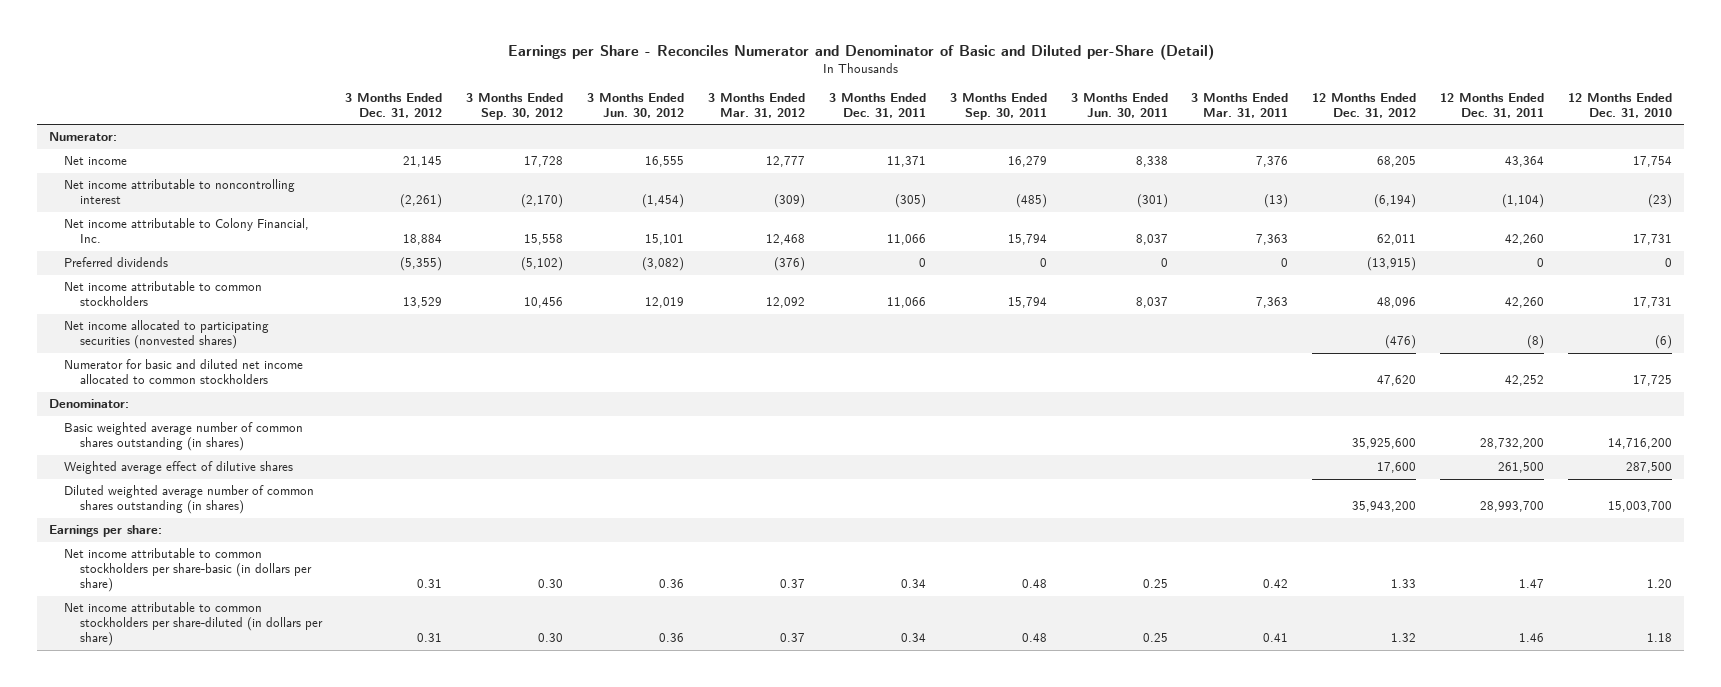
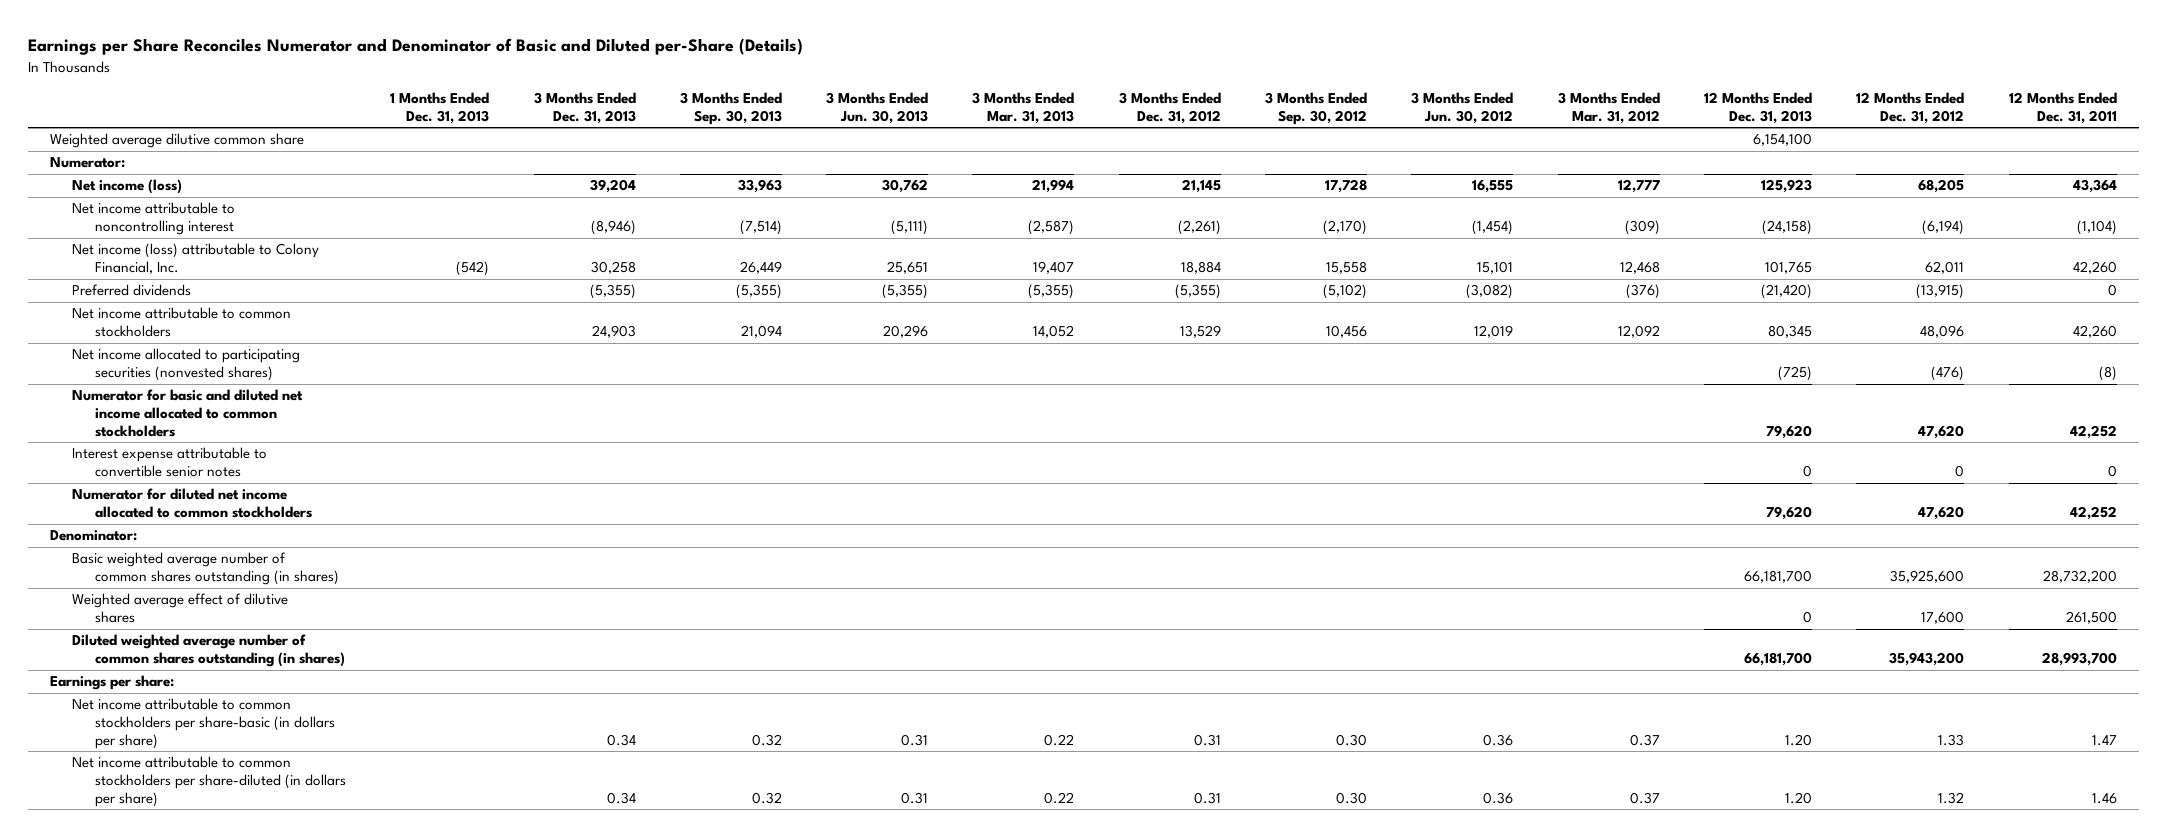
[507,44,1214,61] Earnings per Share - Reconciles Numerator and Denominator of Basic and Diluted per-Share (Detail) -> [27,38,803,56] Earnings per Share Reconciles Numerator and Denominator of Basic and Diluted per-Share (Details)
[828,92,926,118] 3 Months Ended Dec. 31, 2011 -> none
[949,92,1047,120] 3 Months Ended Sep. 30, 2011 -> none
[1070,92,1168,118] 3 Months Ended Jun. 30, 2011 -> none
[1191,92,1289,118] 3 Months Ended Mar. 31, 2011 -> none
[1568,92,1673,118] 12 Months Ended Dec. 31, 2010 -> none
none -> [390,92,490,124] 1 Months Ended Dec. 31, 2013
none -> [533,92,636,124] 3 Months Ended Dec. 31, 2013
none -> [679,92,782,125] 3 Months Ended Sep. 30, 2013
none -> [826,92,929,124] 3 Months Ended Jun. 30, 2013
none -> [972,92,1075,124] 3 Months Ended Mar. 31, 2013
none -> [1704,92,1813,124] 12 Months Ended Dec. 31, 2013
none -> [49,133,304,149] Weighted average dilutive common share
[64,156,128,166] Net income -> [72,179,183,195] Net income (loss)
[64,218,310,244] Net income attributable to Colony Financial, Inc. -> [72,243,320,275] Net income (loss) attributable to Colony Financial, Inc.
none -> [72,447,268,478] Interest expense attributable to convertible senior notes
none -> [72,488,312,519] Numerator for diluted net income allocated to common stockholders

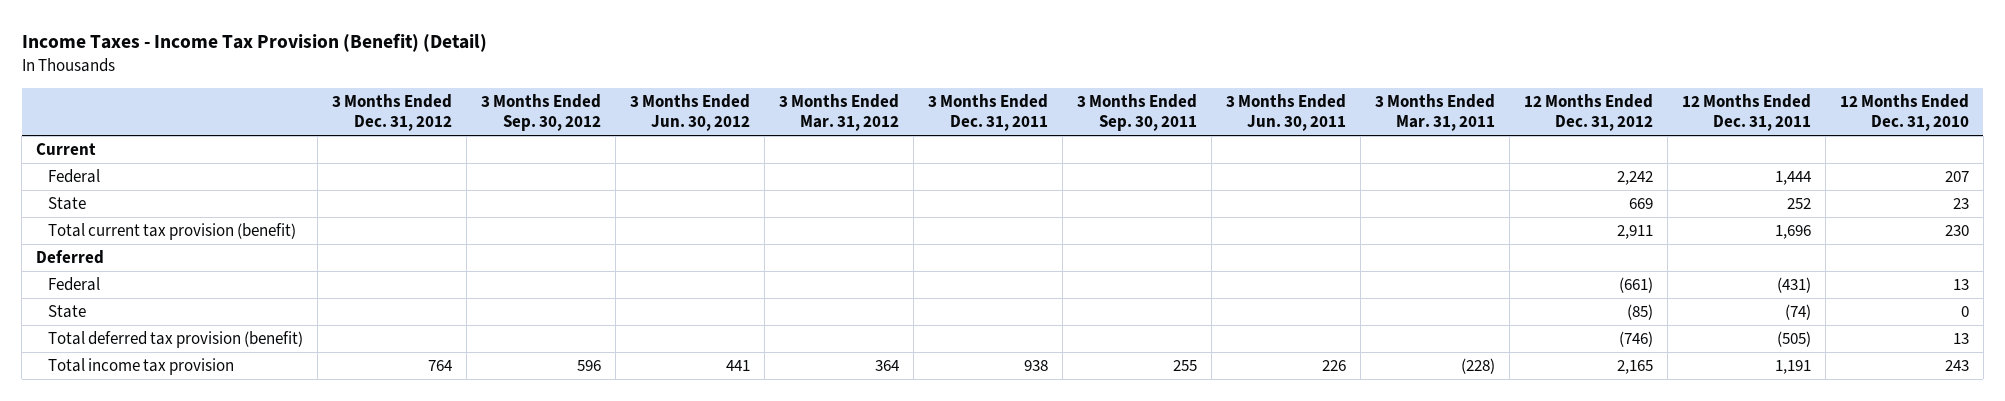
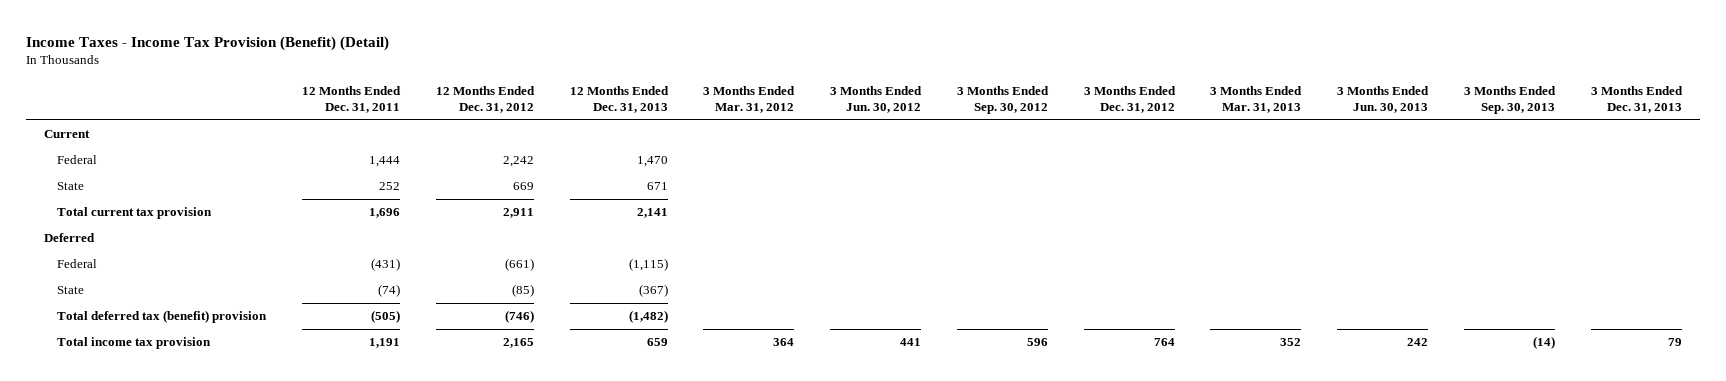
[928,94,1049,132] 3 Months Ended Dec. 31, 2011 -> none
[1077,94,1198,132] 3 Months Ended Sep. 30, 2011 -> none
[1226,94,1347,132] 3 Months Ended Jun. 30, 2011 -> none
[1374,94,1495,132] 3 Months Ended Mar. 31, 2011 -> none
[1839,94,1969,132] 12 Months Ended Dec. 31, 2010 -> none
none -> [569,85,669,114] 12 Months Ended Dec. 31, 2013
none -> [1210,85,1303,114] 3 Months Ended Mar. 31, 2013
none -> [1337,85,1430,114] 3 Months Ended Jun. 30, 2013
none -> [1464,85,1557,115] 3 Months Ended Sep. 30, 2013
none -> [1590,85,1683,114] 3 Months Ended Dec. 31, 2013
[48,223,297,241] Total current tax provision (benefit) -> [57,207,213,220] Total current tax provision
[48,331,304,349] Total deferred tax provision (benefit) -> [57,310,268,324] Total deferred tax (benefit) provision

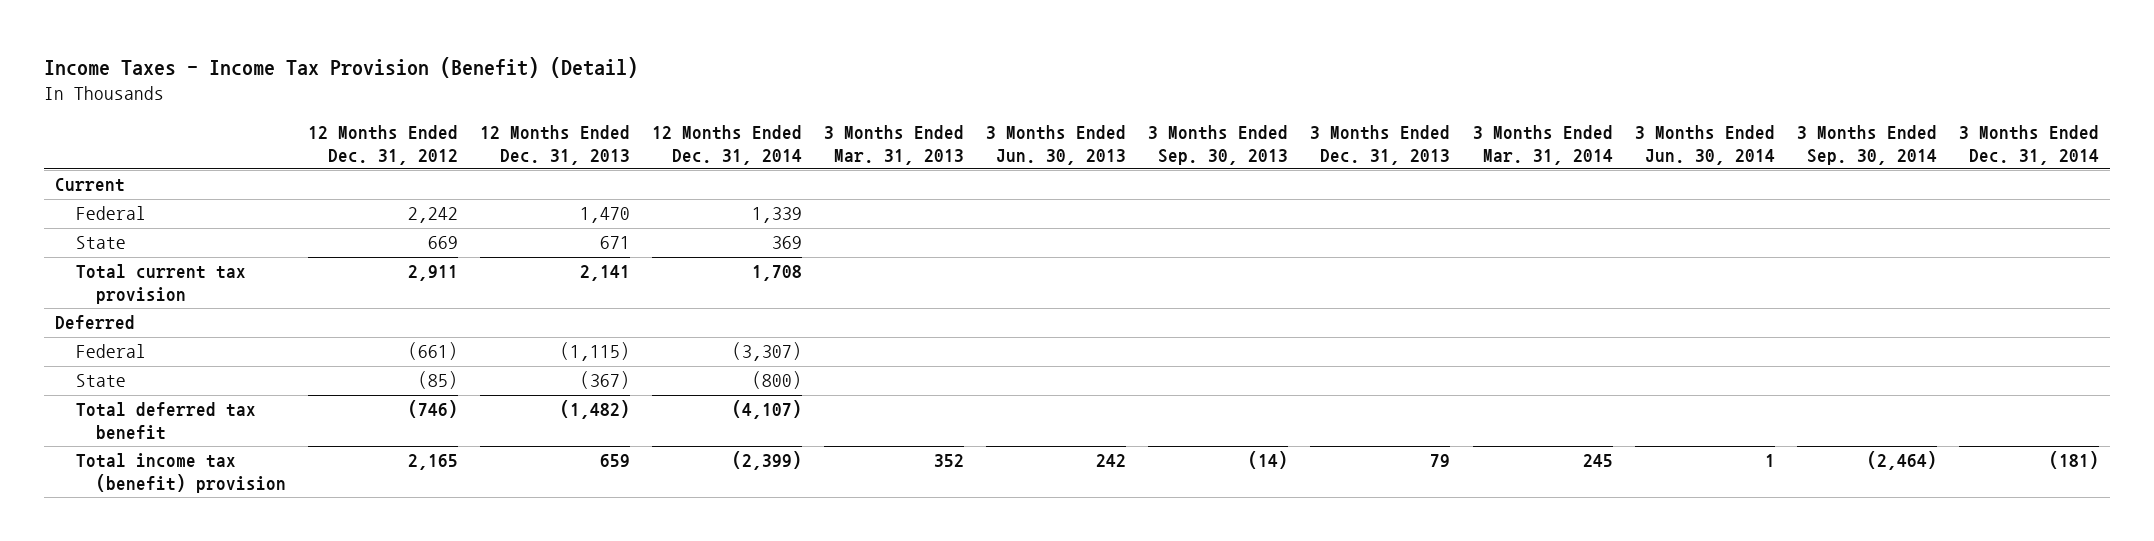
[302,85,402,114] 12 Months Ended Dec. 31, 2011 -> none
[703,85,796,114] 3 Months Ended Mar. 31, 2012 -> none
[830,85,923,114] 3 Months Ended Jun. 30, 2012 -> none
[956,85,1049,115] 3 Months Ended Sep. 30, 2012 -> none
[1083,85,1176,114] 3 Months Ended Dec. 31, 2012 -> none
none -> [652,125,803,165] 12 Months Ended Dec. 31, 2014
none -> [1472,125,1613,165] 3 Months Ended Mar. 31, 2014
none -> [1634,125,1775,165] 3 Months Ended Jun. 30, 2014
none -> [1796,125,1937,165] 3 Months Ended Sep. 30, 2014
none -> [1958,125,2099,165] 3 Months Ended Dec. 31, 2014
[57,310,268,324] Total deferred tax (benefit) provision -> [75,402,256,440] Total deferred tax benefit
[57,337,212,350] Total income tax provision -> [75,453,287,493] Total income tax (benefit) provision

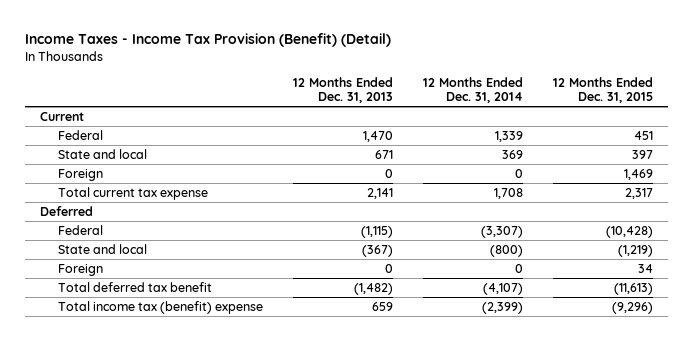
[308,125,459,165] 12 Months Ended Dec. 31, 2012 -> none
[824,125,965,165] 3 Months Ended Mar. 31, 2013 -> none
[986,125,1127,165] 3 Months Ended Jun. 30, 2013 -> none
[1148,125,1289,165] 3 Months Ended Sep. 30, 2013 -> none
[1310,125,1451,165] 3 Months Ended Dec. 31, 2013 -> none
[1472,125,1613,165] 3 Months Ended Mar. 31, 2014 -> none
[1634,125,1775,165] 3 Months Ended Jun. 30, 2014 -> none
[1796,125,1937,165] 3 Months Ended Sep. 30, 2014 -> none
[1958,125,2099,165] 3 Months Ended Dec. 31, 2014 -> none
none -> [552,76,653,104] 12 Months Ended Dec. 31, 2015
[75,236,126,250] State -> [57,148,147,159] State and local
none -> [57,168,103,181] Foreign
[75,264,246,304] Total current tax provision -> [57,186,208,200] Total current tax expense
[75,374,126,388] State -> [57,243,147,254] State and local
none -> [57,263,103,276] Foreign
[75,453,287,493] Total income tax (benefit) provision -> [57,300,263,314] Total income tax (benefit) expense

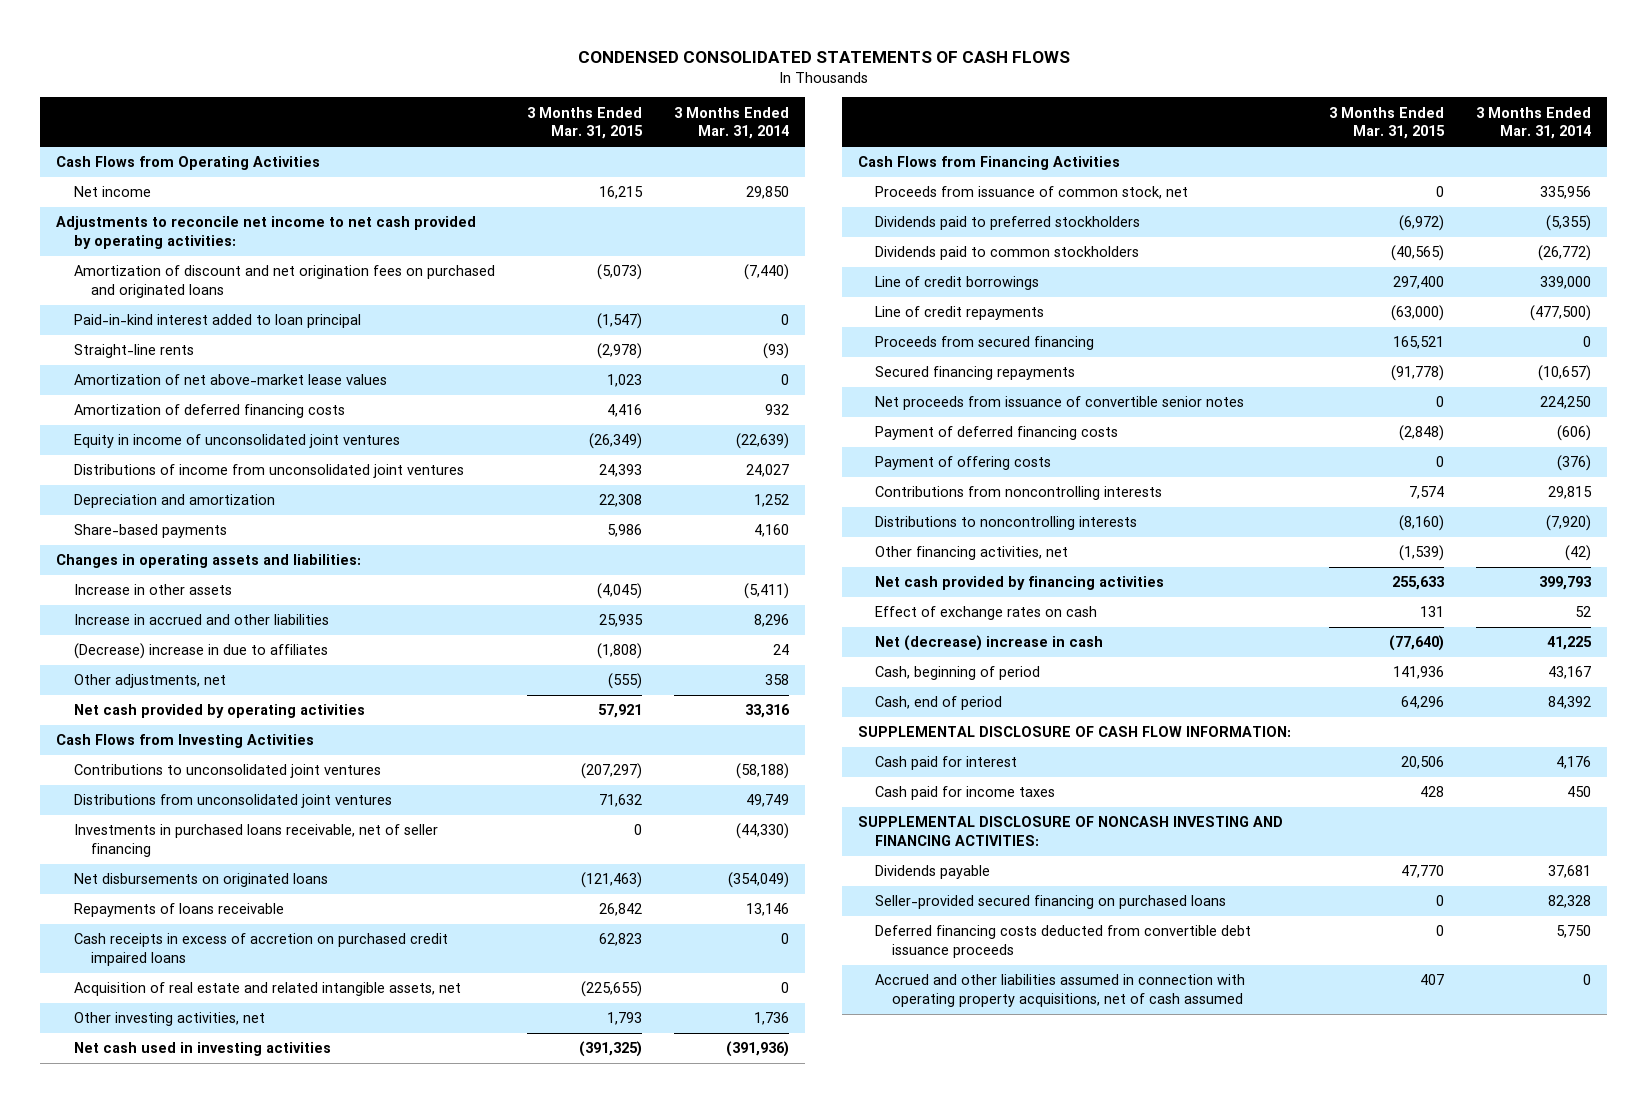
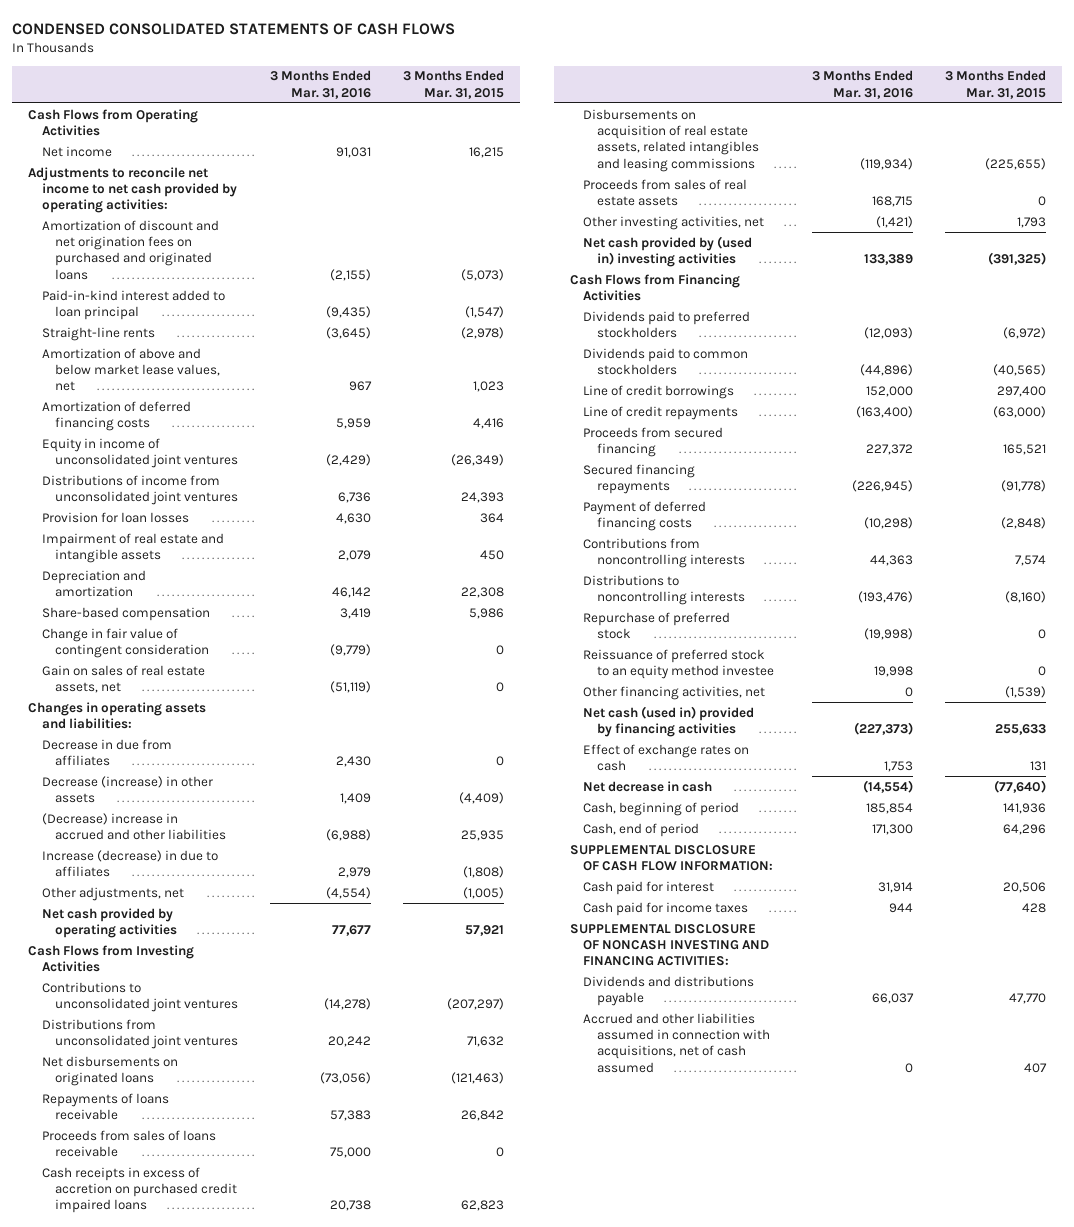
[674,106,790,140] 3 Months Ended Mar. 31, 2014 -> none
none -> [269,70,371,99] 3 Months Ended Mar. 31, 2016
[73,374,387,386] Amortization of net above-market lease values -> [41,347,221,392] Amortization of above and below market lease values, net
none -> [41,511,189,523] Provision for loan losses
none -> [41,532,224,564] Impairment of real estate and intangible assets
[73,524,227,539] Share-based payments -> [41,606,210,621] Share-based compensation
none -> [41,627,210,659] Change in fair value of contingent consideration
none -> [41,664,205,694] Gain on sales of real estate assets, net
none -> [41,738,172,767] Decrease in due from affiliates
[73,584,232,596] Increase in other assets -> [41,775,213,804] Decrease (increase) in other assets
[596,583,642,600] (4,045) -> [458,792,504,805] (4,409)
[73,614,329,626] Increase in accrued and other liabilities -> [41,812,227,841] (Decrease) increase in accrued and other liabilities
[73,643,328,660] (Decrease) increase in due to affiliates -> [41,849,218,878] Increase (decrease) in due to affiliates
[607,673,642,690] (555) -> [462,886,504,899] (1,005)
[73,824,438,857] Investments in purchased loans receivable, net of seller financing -> none
none -> [41,1129,216,1158] Proceeds from sales of loans receivable
[73,982,461,997] Acquisition of real estate and related intangible assets, net -> [583,108,759,172] Disbursements on acquisition of real estate assets, related intangibles and leasing commissions
none -> [583,178,748,207] Proceeds from sales of real estate assets
[73,1042,331,1057] Net cash used in investing activities -> [583,235,753,268] Net cash provided by (used in) investing activities
[875,186,1189,200] Proceeds from issuance of common stock, net -> none
[875,396,1245,411] Net proceeds from issuance of convertible senior notes -> none
[875,456,1052,471] Payment of offering costs -> none
none -> [583,611,731,640] Repurchase of preferred stock
none -> [583,648,774,680] Reissuance of preferred stock to an equity method investee
[875,576,1165,591] Net cash provided by financing activities -> [583,705,755,738] Net cash (used in) provided by financing activities
[875,635,1104,652] Net (decrease) increase in cash -> [583,780,713,792] Net decrease in cash
[875,895,1227,910] Seller-provided secured financing on purchased loans -> none
[875,925,1252,958] Deferred financing costs deducted from convertible debt issuance proceeds -> none
[875,865,991,880] Dividends payable -> [583,975,755,1007] Dividends and distributions payable
[875,974,1246,1007] Accrued and other liabilities assumed in connection with operating property acquisitions, net of cash assumed -> [583,1012,770,1073] Accrued and other liabilities assumed in connection with acquisitions, net of cash assumed

